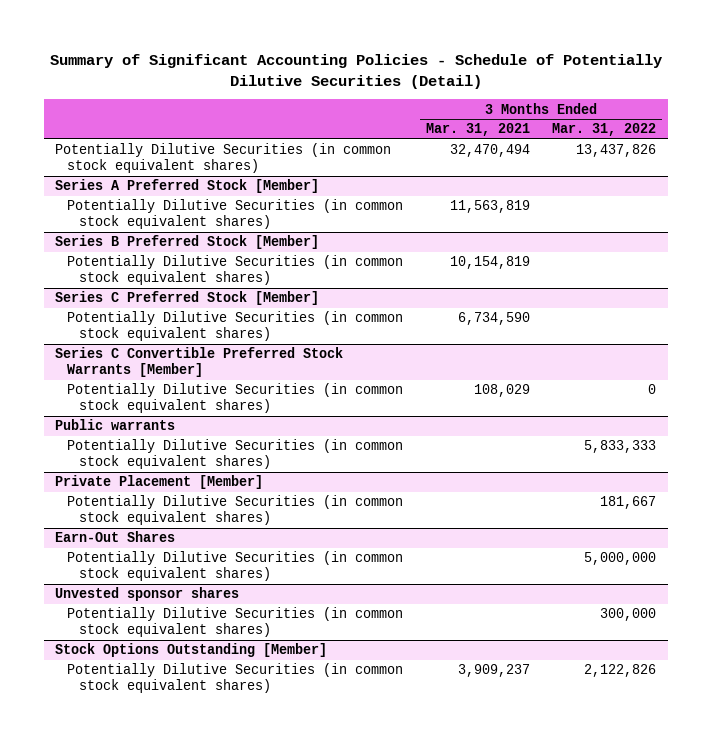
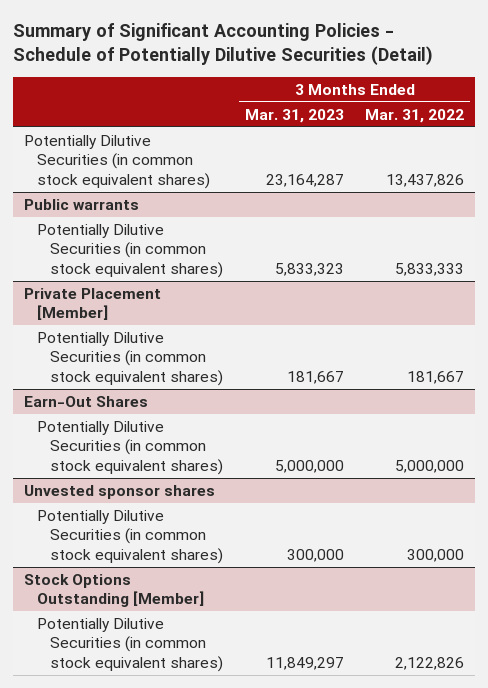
[425,123,530,137] Mar. 31, 2021 -> none
none -> [244,108,344,123] Mar. 31, 2023
[55,179,320,194] Series A Preferred Stock [Member] -> none
[66,199,403,230] Potentially Dilutive Securities (in common stock equivalent shares) -> none
[55,235,320,250] Series B Preferred Stock [Member] -> none
[66,255,403,286] Potentially Dilutive Securities (in common stock equivalent shares) -> none
[55,291,320,306] Series C Preferred Stock [Member] -> none
[66,311,403,342] Potentially Dilutive Securities (in common stock equivalent shares) -> none
[55,347,344,378] Series C Convertible Preferred Stock Warrants [Member] -> none
[66,383,403,414] Potentially Dilutive Securities (in common stock equivalent shares) -> none

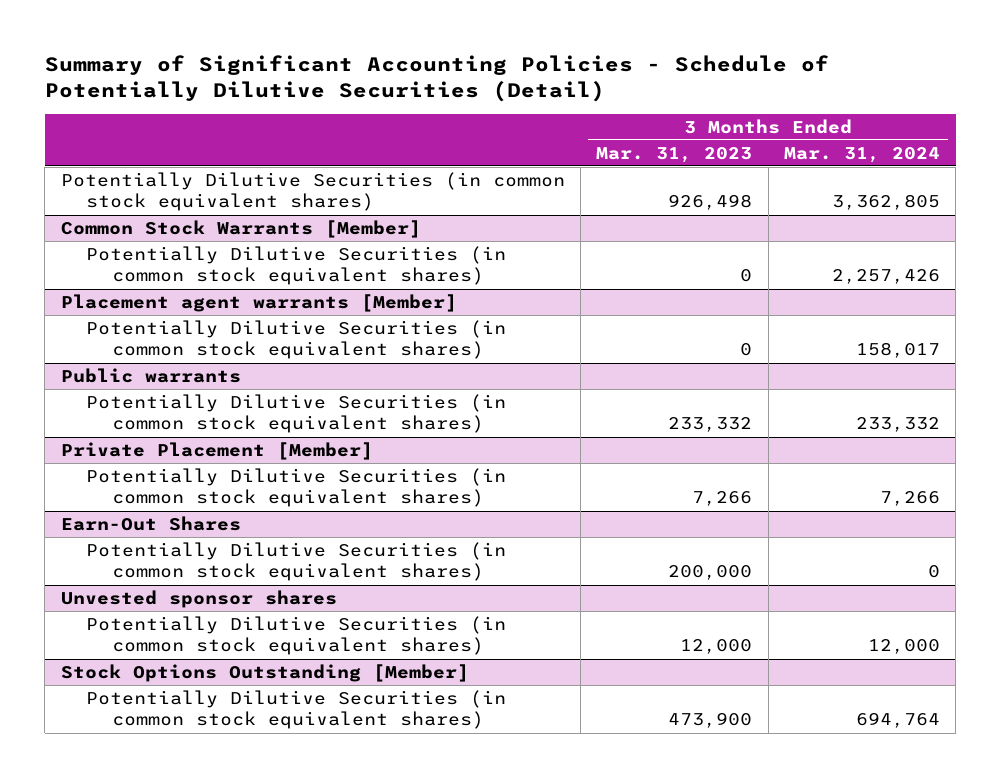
[365,108,465,123] Mar. 31, 2022 -> none
none -> [783,146,940,163] Mar. 31, 2024
[265,173,344,187] 23,164,287 -> [668,194,753,211] 926,498
none -> [60,219,421,238] Common Stock Warrants [Member]
none -> [86,245,507,286] Potentially Dilutive Securities (in common stock equivalent shares)
none -> [60,293,457,312] Placement agent warrants [Member]
none -> [86,319,507,360] Potentially Dilutive Securities (in common stock equivalent shares)
[274,262,344,276] 5,833,323 -> [668,417,753,433] 233,332
[286,370,344,384] 181,667 -> [692,491,753,507] 7,266
[274,459,344,473] 5,000,000 -> [668,565,753,581] 200,000
[286,548,344,562] 300,000 -> [680,639,753,655] 12,000
[265,656,344,670] 11,849,297 -> [668,712,753,729] 473,900

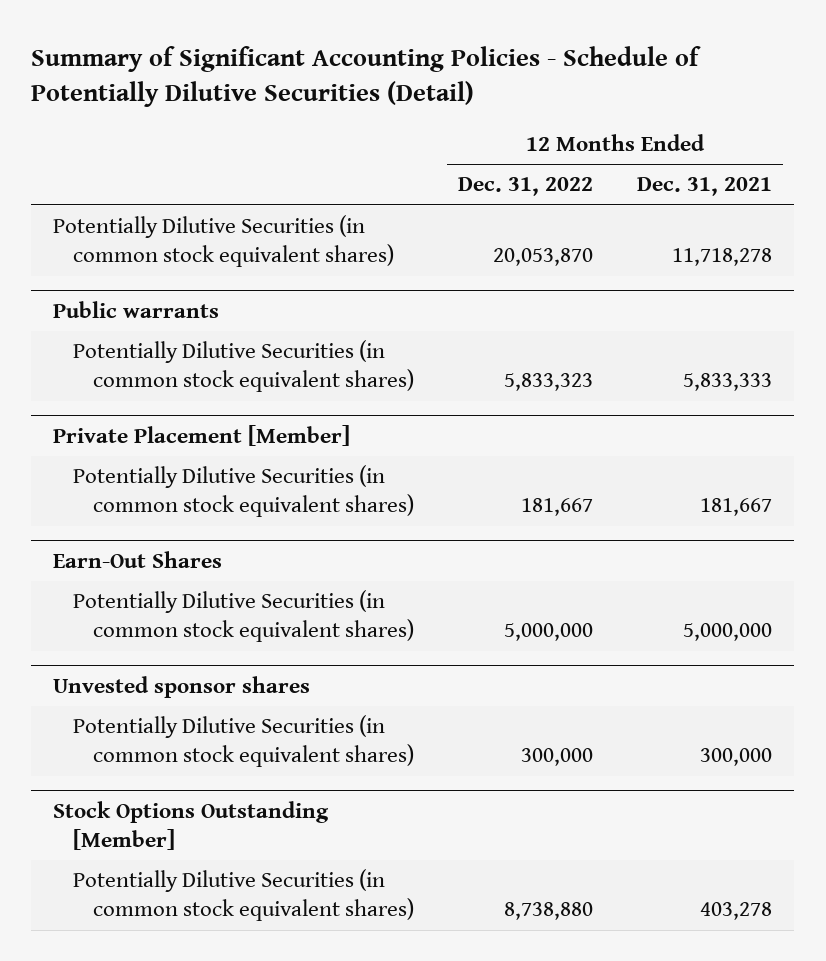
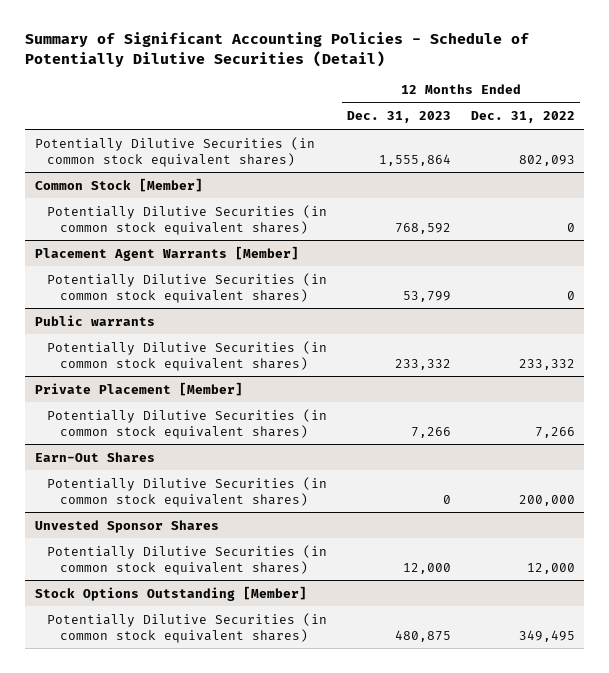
[637,177,773,197] Dec. 31, 2021 -> none
none -> [347,111,452,124] Dec. 31, 2023
[493,248,594,267] 20,053,870 -> [518,154,575,166] 802,093
none -> [34,177,203,192] Common Stock [Member]
none -> [47,204,328,235] Potentially Dilutive Securities (in common stock equivalent shares)
none -> [34,245,299,261] Placement Agent Warrants [Member]
none -> [47,272,328,303] Potentially Dilutive Securities (in common stock equivalent shares)
[504,373,594,392] 5,833,323 -> [518,358,575,370] 233,332
[521,498,594,517] 181,667 -> [534,426,575,438] 7,266
[504,623,594,642] 5,000,000 -> [518,494,575,506] 200,000
[53,675,311,698] Unvested sponsor shares -> [34,519,219,533] Unvested Sponsor Shares
[521,748,594,767] 300,000 -> [526,562,575,574] 12,000
[504,902,594,921] 8,738,880 -> [518,629,575,642] 349,495

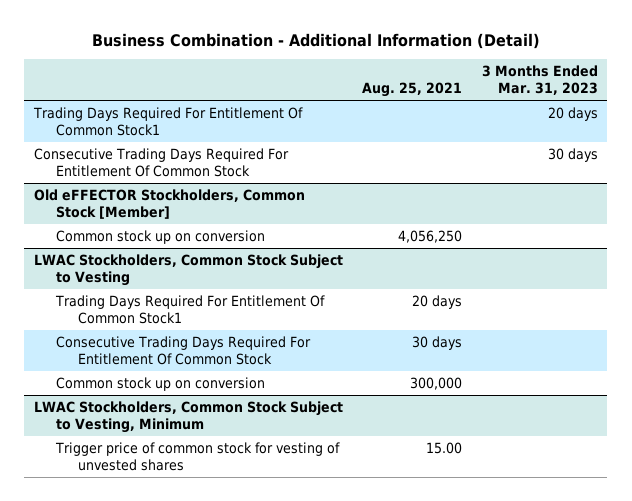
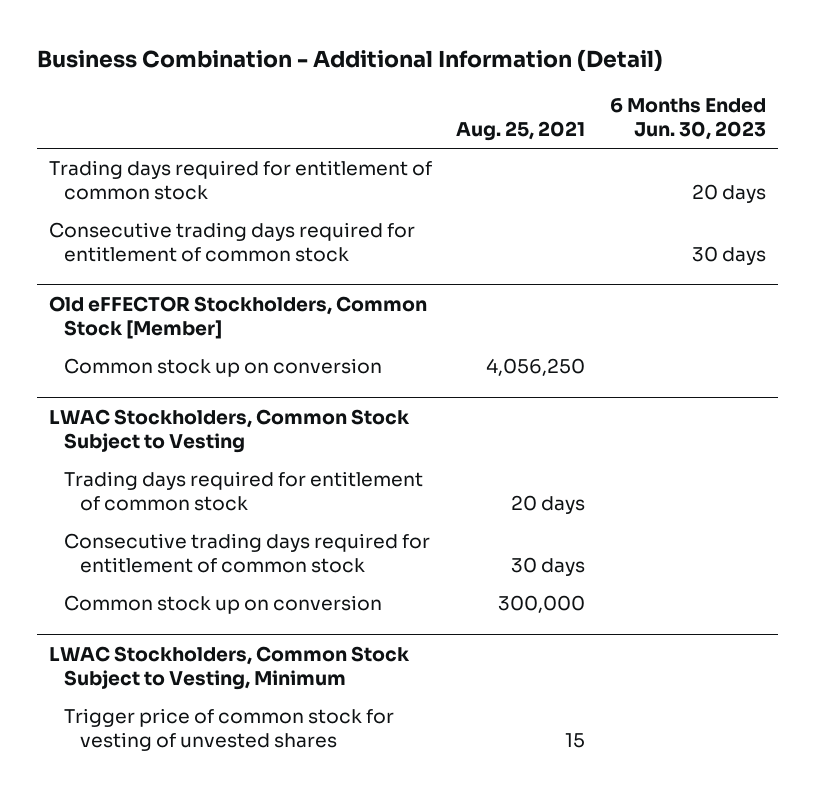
[481,65,598,96] 3 Months Ended Mar. 31, 2023 -> none
none -> [609,98,766,141] 6 Months Ended Jun. 30, 2023
[33,107,304,136] Trading Days Required For Entitlement Of Common Stock1 -> [49,160,433,200] Trading days required for entitlement of common stock
[34,148,290,177] Consecutive Trading Days Required For Entitlement Of Common Stock -> [49,222,416,262] Consecutive trading days required for entitlement of common stock
[54,295,325,324] Trading Days Required For Entitlement Of Common Stock1 -> [64,471,424,511] Trading days required for entitlement of common stock
[55,336,311,365] Consecutive Trading Days Required For Entitlement Of Common Stock -> [64,533,431,573] Consecutive trading days required for entitlement of common stock
[426,442,463,455] 15.00 -> [565,732,586,748] 15

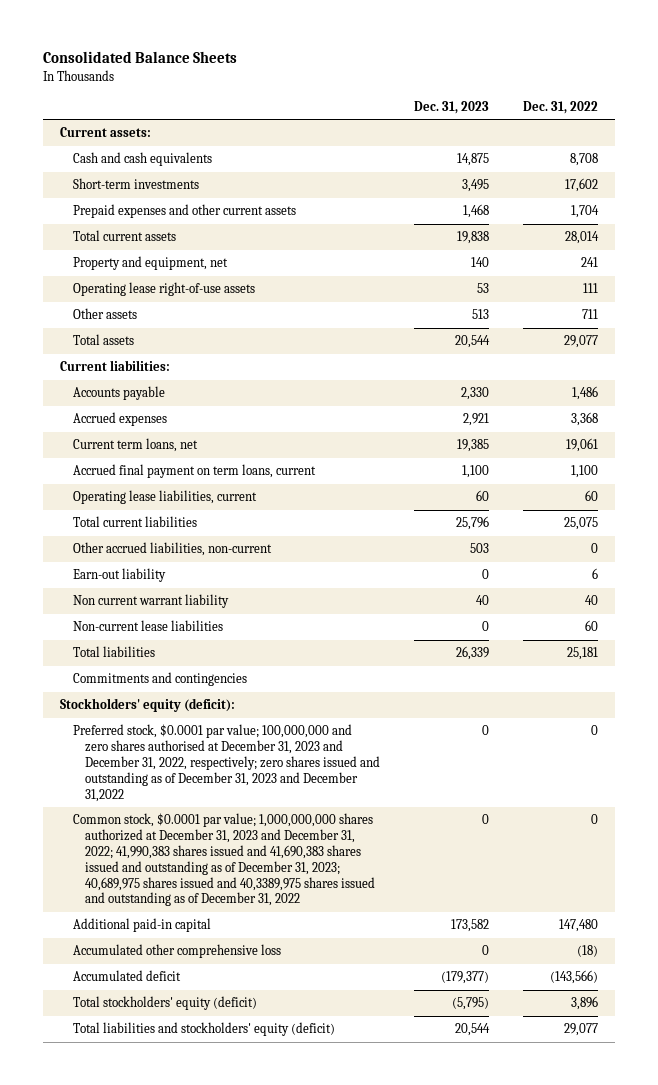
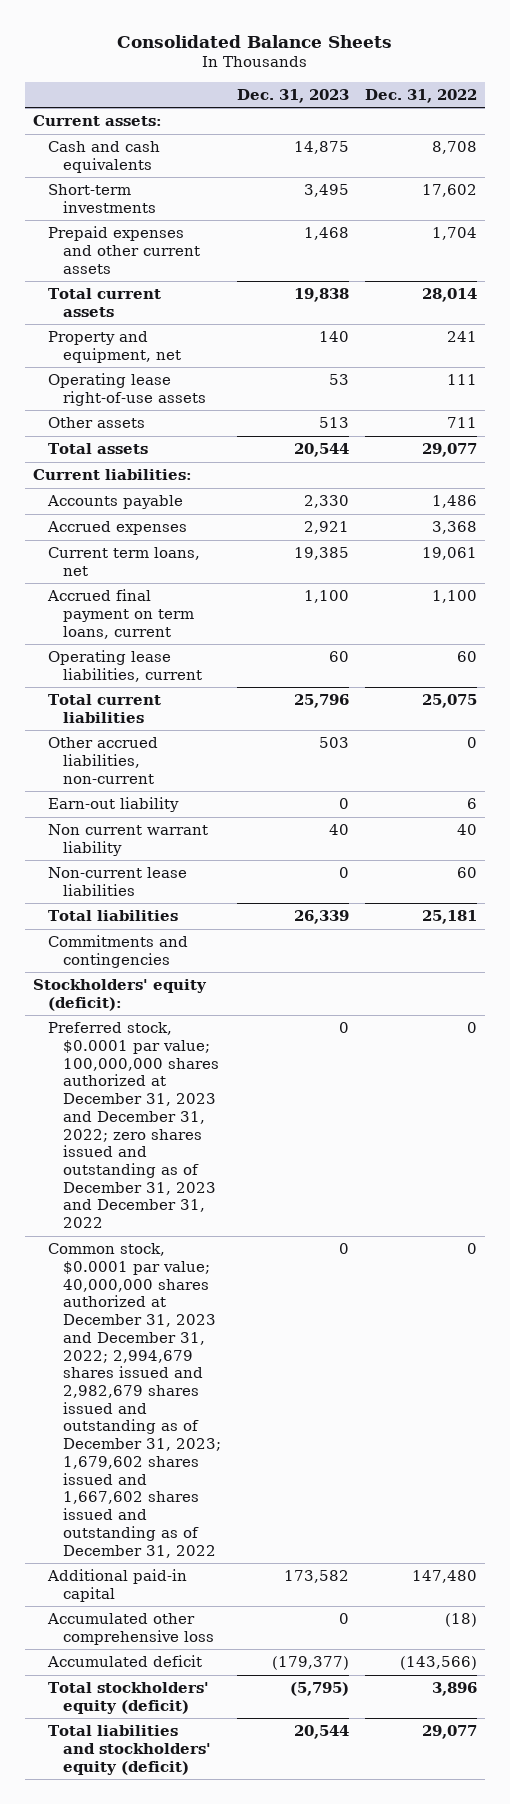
[72,724,381,802] Preferred stock, $0.0001 par value; 100,000,000 and zero shares authorised at December 31, 2023 and December 31, 2022, respectively; zero shares issued and outstanding as of December 31, 2023 and December 31,2022 -> [47,1022,219,1229] Preferred stock, $0.0001 par value; 100,000,000 shares authorized at December 31, 2023 and December 31, 2022; zero shares issued and outstanding as of December 31, 2023 and December 31, 2022
[72,813,376,907] Common stock, $0.0001 par value; 1,000,000,000 shares authorized at December 31, 2023 and December 31, 2022; 41,990,383 shares issued and 41,690,383 shares issued and outstanding as of December 31, 2023; 40,689,975 shares issued and 40,3389,975 shares issued and outstanding as of December 31, 2022 -> [47,1243,221,1558] Common stock, $0.0001 par value; 40,000,000 shares authorized at December 31, 2023 and December 31, 2022; 2,994,679 shares issued and 2,982,679 shares issued and outstanding as of December 31, 2023; 1,679,602 shares issued and 1,667,602 shares issued and outstanding as of December 31, 2022

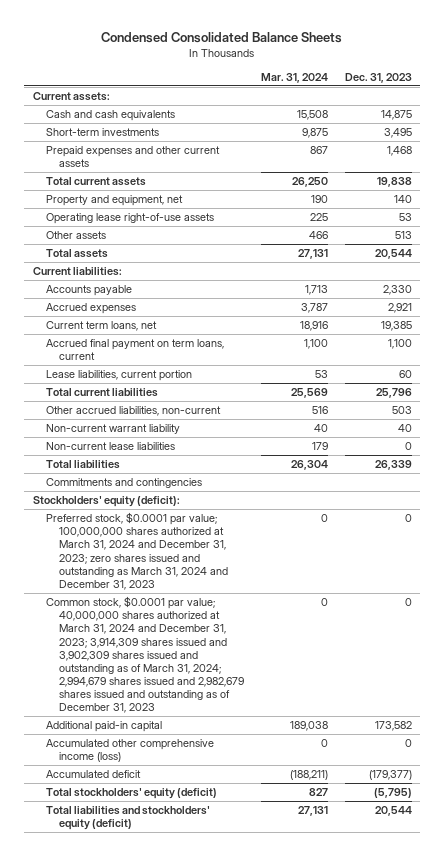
[117,34,393,48] Consolidated Balance Sheets -> [101,31,343,43] Condensed Consolidated Balance Sheets
[365,88,478,103] Dec. 31, 2022 -> none
none -> [261,72,329,83] Mar. 31, 2024
[47,650,202,682] Operating lease liabilities, current -> [46,369,193,381] Lease liabilities, current portion
[47,797,179,813] Earn-out liability -> none
[47,824,208,856] Non current warrant liability -> [46,423,181,434] Non-current warrant liability
[47,1022,219,1229] Preferred stock, $0.0001 par value; 100,000,000 shares authorized at December 31, 2023 and December 31, 2022; zero shares issued and outstanding as of December 31, 2023 and December 31, 2022 -> [46,511,229,590] Preferred stock, $0.0001 par value; 100,000,000 shares authorized at March 31, 2024 and December 31, 2023; zero shares issued and outstanding as March 31, 2024 and December 31, 2023
[47,1243,221,1558] Common stock, $0.0001 par value; 40,000,000 shares authorized at December 31, 2023 and December 31, 2022; 2,994,679 shares issued and 2,982,679 shares issued and outstanding as of December 31, 2023; 1,679,602 shares issued and 1,667,602 shares issued and outstanding as of December 31, 2022 -> [46,595,245,714] Common stock, $0.0001 par value; 40,000,000 shares authorized at March 31, 2024 and December 31, 2023; 3,914,309 shares issued and 3,902,309 shares issued and outstanding as of March 31, 2024; 2,994,679 shares issued and 2,982,679 shares issued and outstanding as of December 31, 2023
[46,1613,214,1645] Accumulated other comprehensive loss -> [46,738,215,763] Accumulated other comprehensive income (loss)

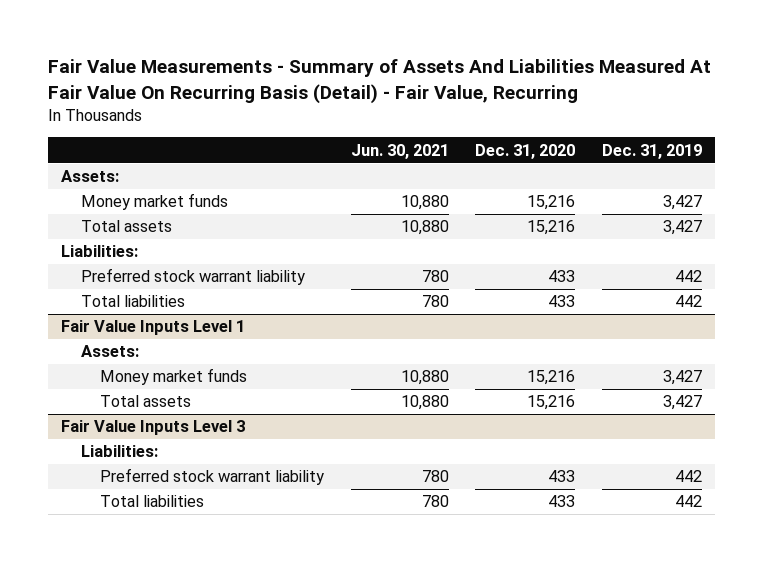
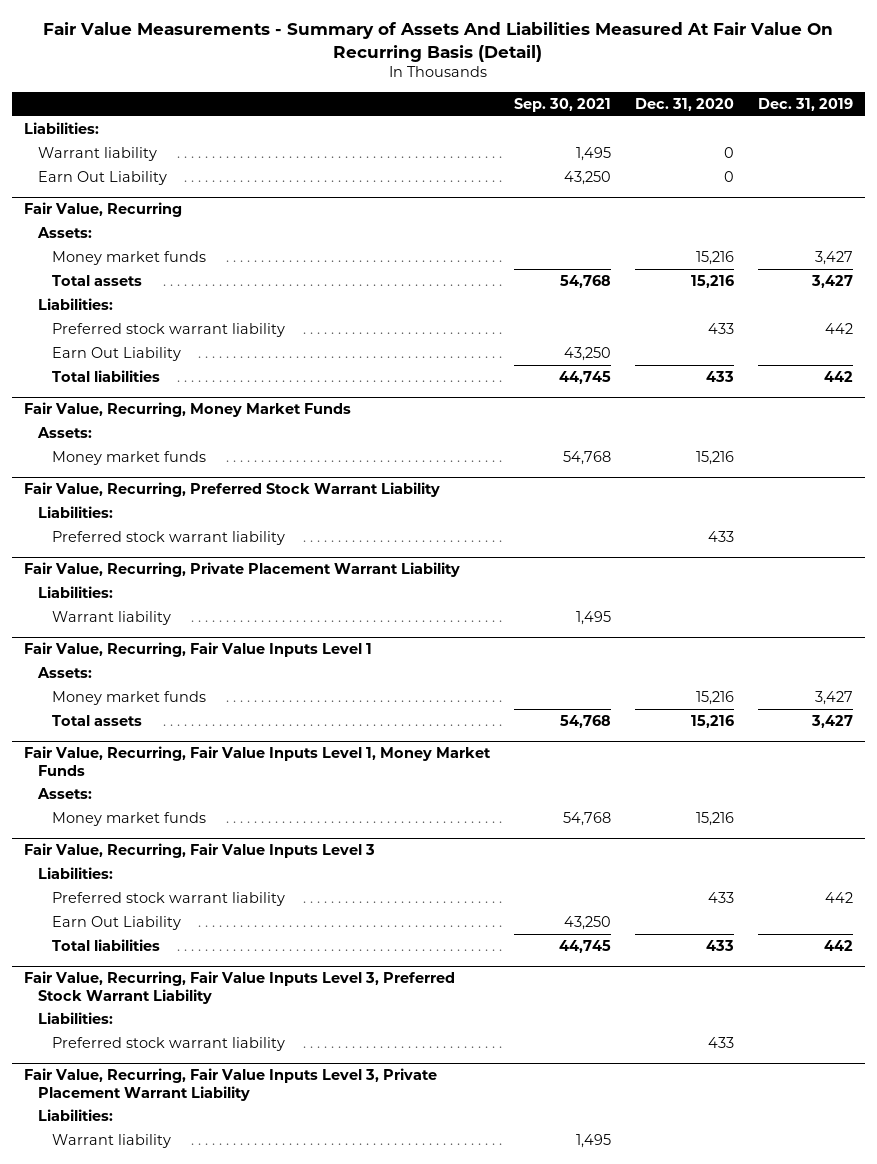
[47,59,711,104] Fair Value Measurements - Summary of Assets And Liabilities Measured At Fair Value On Recurring Basis (Detail) - Fair Value, Recurring -> [43,21,834,62] Fair Value Measurements - Summary of Assets And Liabilities Measured At Fair Value On Recurring Basis (Detail)
[350,143,449,159] Jun. 30, 2021 -> none
none -> [513,97,611,112] Sep. 30, 2021
none -> [23,121,99,134] Liabilities:
none -> [38,146,158,161] Warrant liability
none -> [38,170,168,185] Earn Out Liability
none -> [23,202,182,218] Fair Value, Recurring
none -> [52,346,182,361] Earn Out Liability
[60,320,245,336] Fair Value Inputs Level 1 -> none
none -> [23,402,351,418] Fair Value, Recurring, Money Market Funds
none -> [52,450,207,465] Money market funds
none -> [23,482,440,498] Fair Value, Recurring, Preferred Stock Warrant Liability
none -> [38,505,114,518] Liabilities:
none -> [52,530,286,545] Preferred stock warrant liability
none -> [23,562,460,578] Fair Value, Recurring, Private Placement Warrant Liability
none -> [38,585,114,598] Liabilities:
none -> [52,610,172,625] Warrant liability
none -> [23,642,372,658] Fair Value, Recurring, Fair Value Inputs Level 1
none -> [37,666,93,678] Assets:
none -> [23,746,491,776] Fair Value, Recurring, Fair Value Inputs Level 1, Money Market Funds
none -> [37,787,93,799] Assets:
none -> [52,811,207,826] Money market funds
[60,420,245,436] Fair Value Inputs Level 3 -> [23,843,375,859] Fair Value, Recurring, Fair Value Inputs Level 3
none -> [52,915,182,930] Earn Out Liability
none -> [23,971,455,1004] Fair Value, Recurring, Fair Value Inputs Level 3, Preferred Stock Warrant Liability
none -> [38,1011,114,1024] Liabilities:
none -> [52,1036,286,1051] Preferred stock warrant liability
none -> [23,1068,437,1101] Fair Value, Recurring, Fair Value Inputs Level 3, Private Placement Warrant Liability
none -> [38,1108,114,1121] Liabilities:
none -> [52,1133,172,1148] Warrant liability

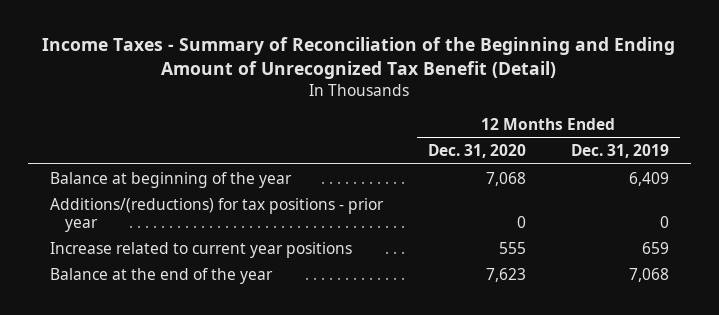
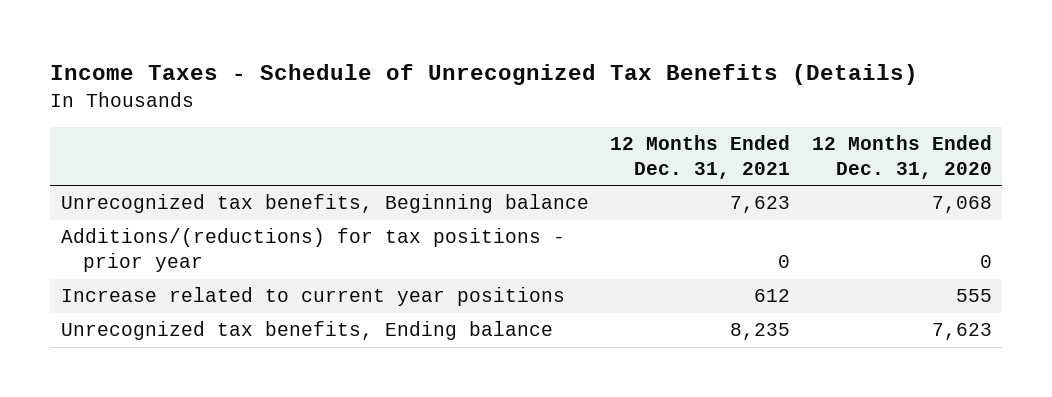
[42,37,676,80] Income Taxes - Summary of Reconciliation of the Beginning and Ending Amount of Unrecognized Tax Benefit (Detail) -> [49,64,918,86] Income Taxes - Schedule of Unrecognized Tax Benefits (Details)
[570,144,669,159] Dec. 31, 2019 -> none
none -> [610,135,791,180] 12 Months Ended Dec. 31, 2021
[50,171,293,188] Balance at beginning of the year -> [60,194,589,214] Unrecognized tax benefits, Beginning balance
[50,267,274,284] Balance at the end of the year -> [60,321,553,341] Unrecognized tax benefits, Ending balance

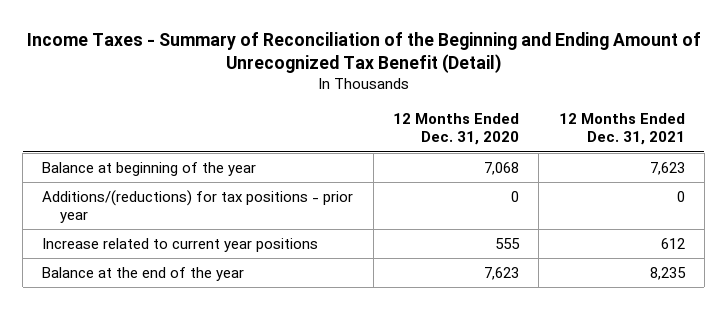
[49,64,918,86] Income Taxes - Schedule of Unrecognized Tax Benefits (Details) -> [26,31,701,74] Income Taxes - Summary of Reconciliation of the Beginning and Ending Amount of Unrecognized Tax Benefit (Detail)
[60,194,589,214] Unrecognized tax benefits, Beginning balance -> [42,161,257,176] Balance at beginning of the year
[60,321,553,341] Unrecognized tax benefits, Ending balance -> [42,266,245,281] Balance at the end of the year

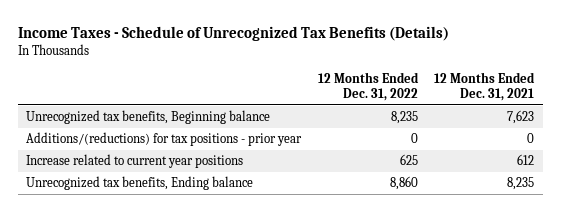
[26,31,701,74] Income Taxes - Summary of Reconciliation of the Beginning and Ending Amount of Unrecognized Tax Benefit (Detail) -> [18,25,450,41] Income Taxes - Schedule of Unrecognized Tax Benefits (Details)
[393,113,520,146] 12 Months Ended Dec. 31, 2020 -> none
none -> [317,71,419,102] 12 Months Ended Dec. 31, 2022
[42,161,257,176] Balance at beginning of the year -> [26,110,271,125] Unrecognized tax benefits, Beginning balance
[42,266,245,281] Balance at the end of the year -> [26,176,254,191] Unrecognized tax benefits, Ending balance

